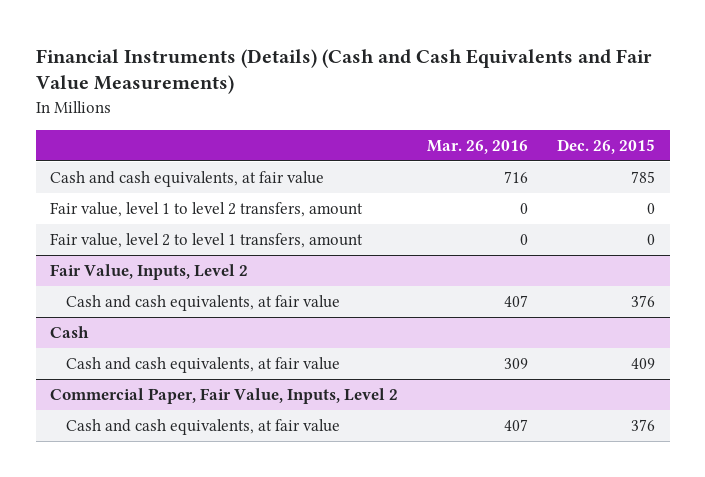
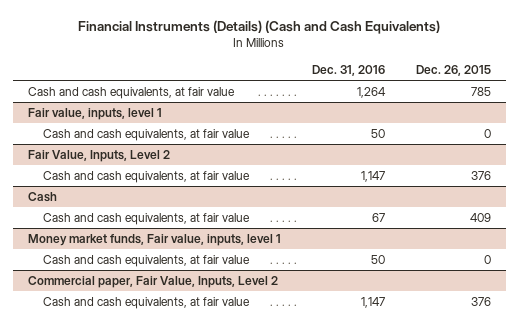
[35,48,652,95] Financial Instruments (Details) (Cash and Cash Equivalents and Fair Value Measurements) -> [78,20,441,35] Financial Instruments (Details) (Cash and Cash Equivalents)
[427,139,529,154] Mar. 26, 2016 -> none
none -> [311,64,385,76] Dec. 31, 2016
[50,201,364,217] Fair value, level 1 to level 2 transfers, amount -> none
[50,232,364,248] Fair value, level 2 to level 1 transfers, amount -> none
none -> [28,107,163,120] Fair value, inputs, level 1
none -> [42,128,250,141] Cash and cash equivalents, at fair value
none -> [28,233,282,246] Money market funds, Fair value, inputs, level 1
none -> [42,254,250,267] Cash and cash equivalents, at fair value
[50,387,399,404] Commercial Paper, Fair Value, Inputs, Level 2 -> [28,275,279,288] Commercial paper, Fair Value, Inputs, Level 2

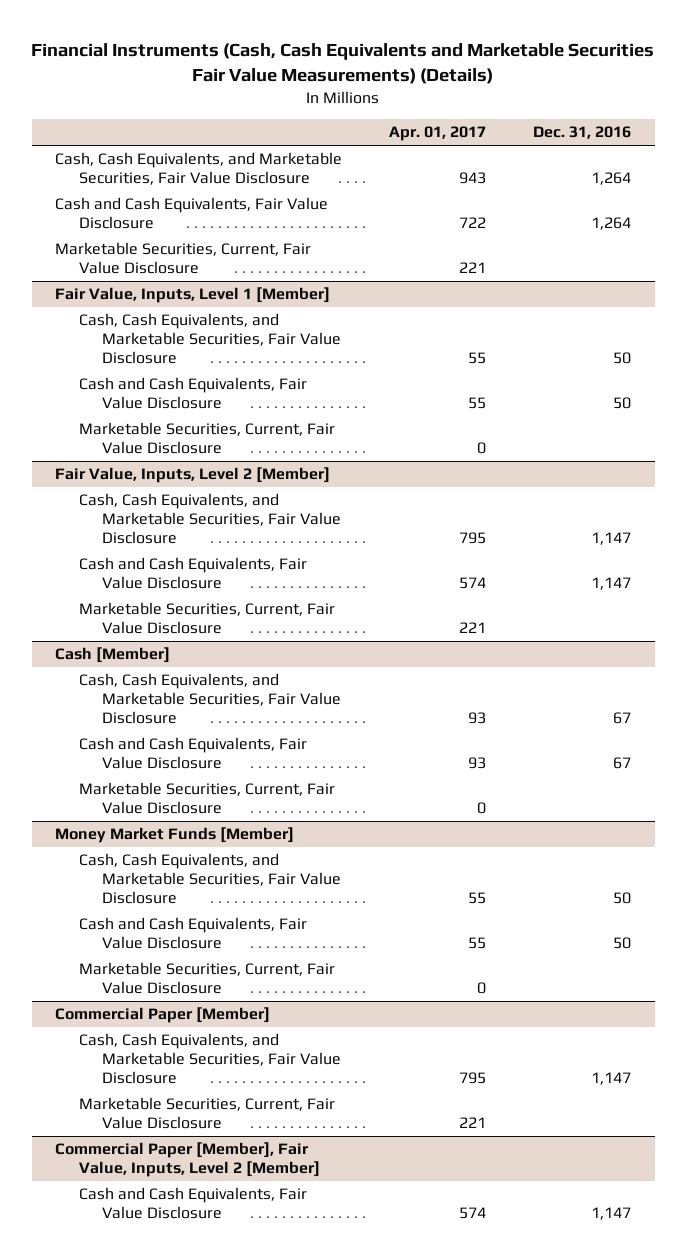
[78,20,441,35] Financial Instruments (Details) (Cash and Cash Equivalents) -> [31,43,655,85] Financial Instruments (Cash, Cash Equivalents and Marketable Securities Fair Value Measurements) (Details)
[415,64,491,76] Dec. 26, 2015 -> none
none -> [389,126,487,142] Apr. 01, 2017
[28,233,282,246] Money market funds, Fair value, inputs, level 1 -> none
none -> [55,152,343,186] Cash, Cash Equivalents, and Marketable Securities, Fair Value Disclosure
[28,86,236,99] Cash and cash equivalents, at fair value -> [55,197,329,230] Cash and Cash Equivalents, Fair Value Disclosure
none -> [55,242,312,275] Marketable Securities, Current, Fair Value Disclosure
[28,107,163,120] Fair value, inputs, level 1 -> [55,287,331,304] Fair Value, Inputs, Level 1 [Member]
none -> [78,313,342,364] Cash, Cash Equivalents, and Marketable Securities, Fair Value Disclosure
[42,128,250,141] Cash and cash equivalents, at fair value -> [78,377,307,410] Cash and Cash Equivalents, Fair Value Disclosure
none -> [78,422,335,455] Marketable Securities, Current, Fair Value Disclosure
[28,149,171,162] Fair Value, Inputs, Level 2 -> [55,467,331,484] Fair Value, Inputs, Level 2 [Member]
none -> [78,493,342,544] Cash, Cash Equivalents, and Marketable Securities, Fair Value Disclosure
[42,170,250,183] Cash and cash equivalents, at fair value -> [78,557,307,590] Cash and Cash Equivalents, Fair Value Disclosure
none -> [78,602,335,635] Marketable Securities, Current, Fair Value Disclosure
[28,191,58,202] Cash -> [55,647,171,664] Cash [Member]
none -> [78,673,342,724] Cash, Cash Equivalents, and Marketable Securities, Fair Value Disclosure
[42,212,250,225] Cash and cash equivalents, at fair value -> [78,737,307,770] Cash and Cash Equivalents, Fair Value Disclosure
none -> [78,782,335,815] Marketable Securities, Current, Fair Value Disclosure
none -> [55,827,295,844] Money Market Funds [Member]
none -> [78,853,342,904] Cash, Cash Equivalents, and Marketable Securities, Fair Value Disclosure
[42,254,250,267] Cash and cash equivalents, at fair value -> [78,917,307,950] Cash and Cash Equivalents, Fair Value Disclosure
none -> [78,962,335,995] Marketable Securities, Current, Fair Value Disclosure
none -> [55,1007,271,1024] Commercial Paper [Member]
none -> [78,1033,342,1084] Cash, Cash Equivalents, and Marketable Securities, Fair Value Disclosure
none -> [78,1097,335,1130] Marketable Securities, Current, Fair Value Disclosure
[28,275,279,288] Commercial paper, Fair Value, Inputs, Level 2 -> [55,1142,320,1178] Commercial Paper [Member], Fair Value, Inputs, Level 2 [Member]
[42,296,250,309] Cash and cash equivalents, at fair value -> [78,1187,307,1220] Cash and Cash Equivalents, Fair Value Disclosure

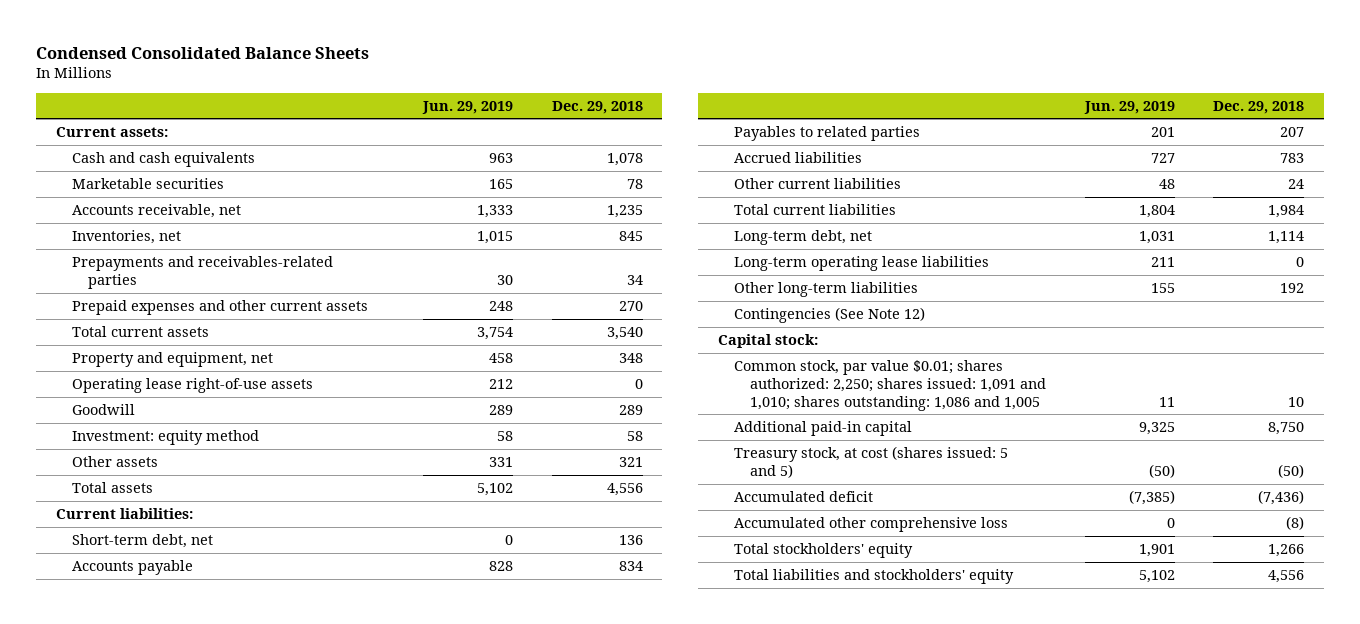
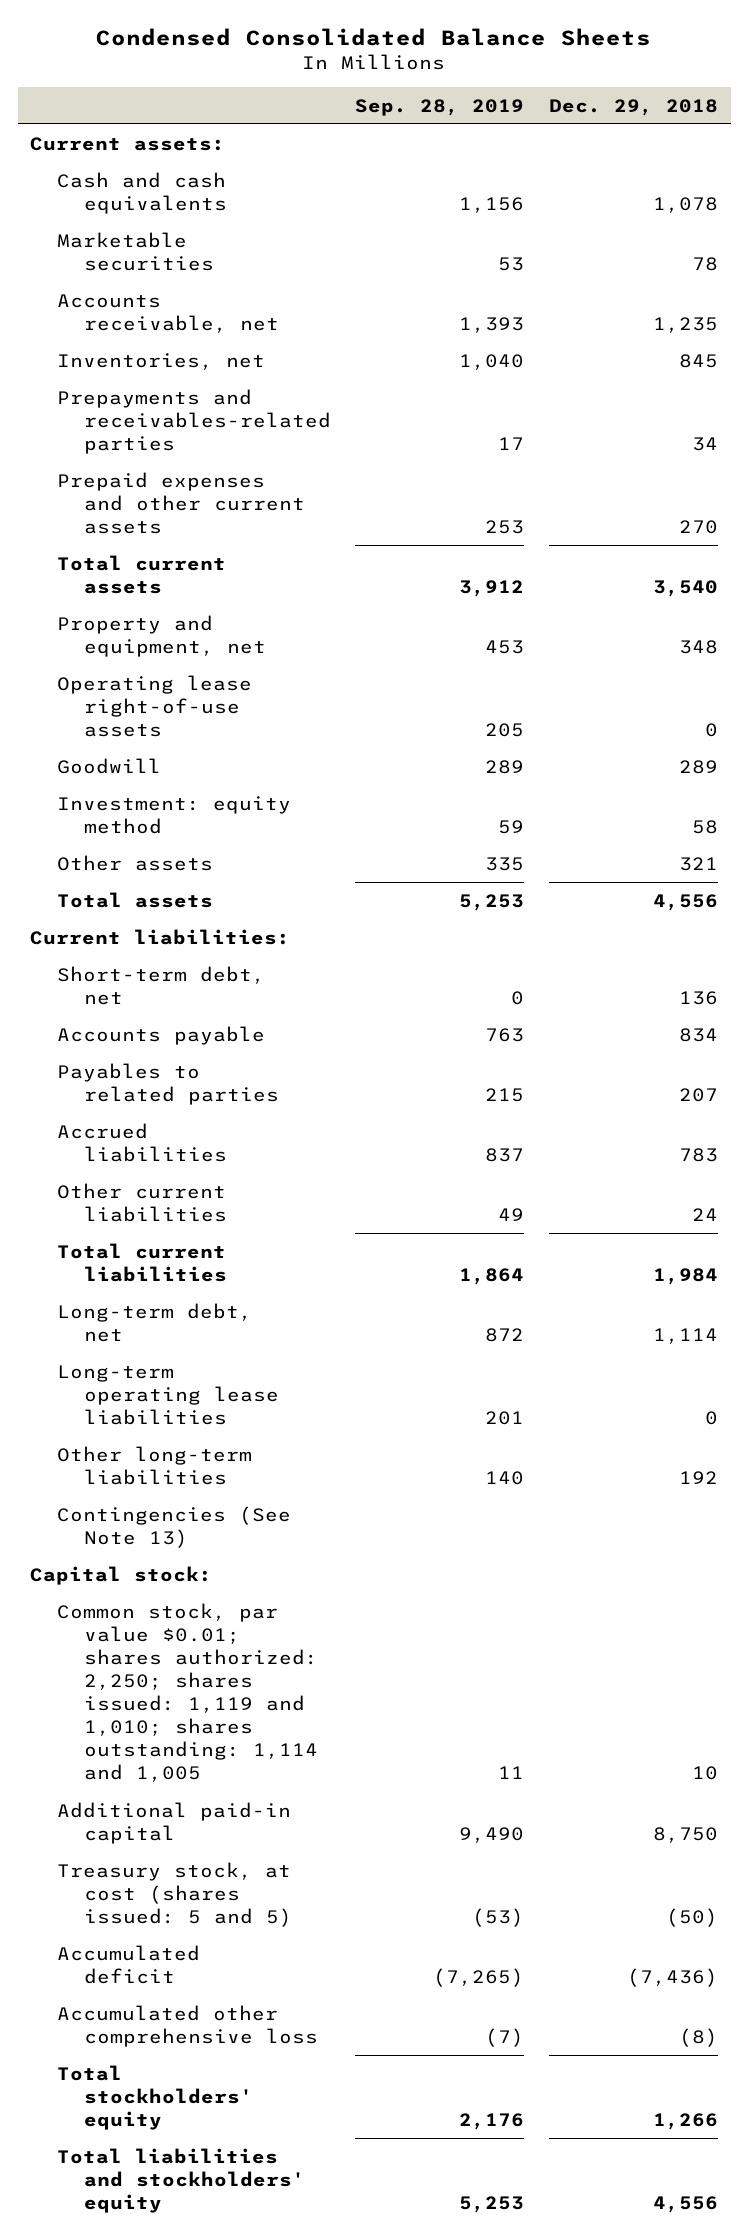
[421,100,513,114] Jun. 29, 2019 -> none
none -> [355,98,525,116] Sep. 28, 2019
[733,307,925,324] Contingencies (See Note 12) -> [56,1505,291,1548] Contingencies (See Note 13)
[733,360,1046,411] Common stock, par value $0.01; shares authorized: 2,250; shares issued: 1,091 and 1,010; shares outstanding: 1,086 and 1,005 -> [56,1602,318,1783] Common stock, par value $0.01; shares authorized: 2,250; shares issued: 1,119 and 1,010; shares outstanding: 1,114 and 1,005

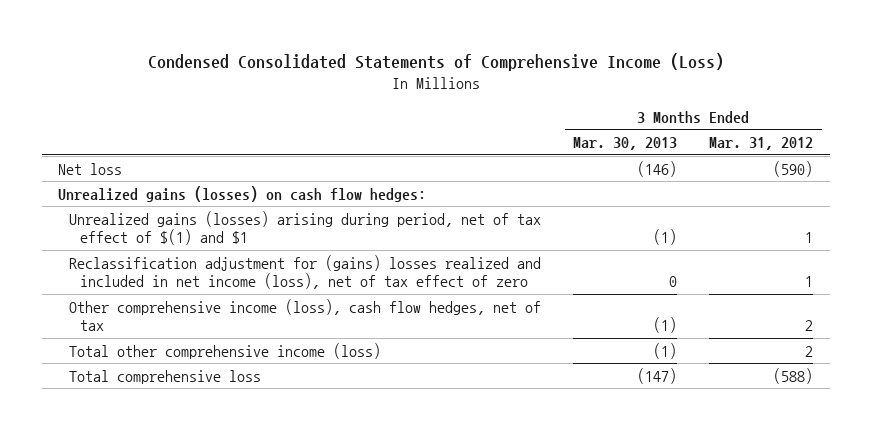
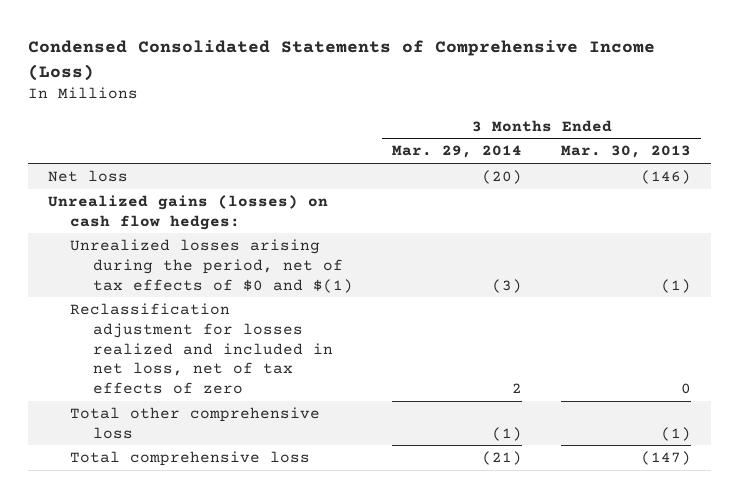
[709,136,814,150] Mar. 31, 2012 -> none
none -> [391,145,522,159] Mar. 29, 2014
[69,298,542,332] Other comprehensive income (loss), cash flow hedges, net of tax -> none
[69,210,542,246] Unrealized gains (losses) arising during period, net of tax effect of $(1) and $1 -> [70,238,353,293] Unrealized losses arising during the period, net of tax effects of $0 and $(1)
[69,254,542,290] Reclassification adjustment for (gains) losses realized and included in net income (loss), net of tax effect of zero -> [70,302,333,395] Reclassification adjustment for losses realized and included in net loss, net of tax effects of zero
[69,342,382,359] Total other comprehensive income (loss) -> [70,406,321,439] Total other comprehensive loss

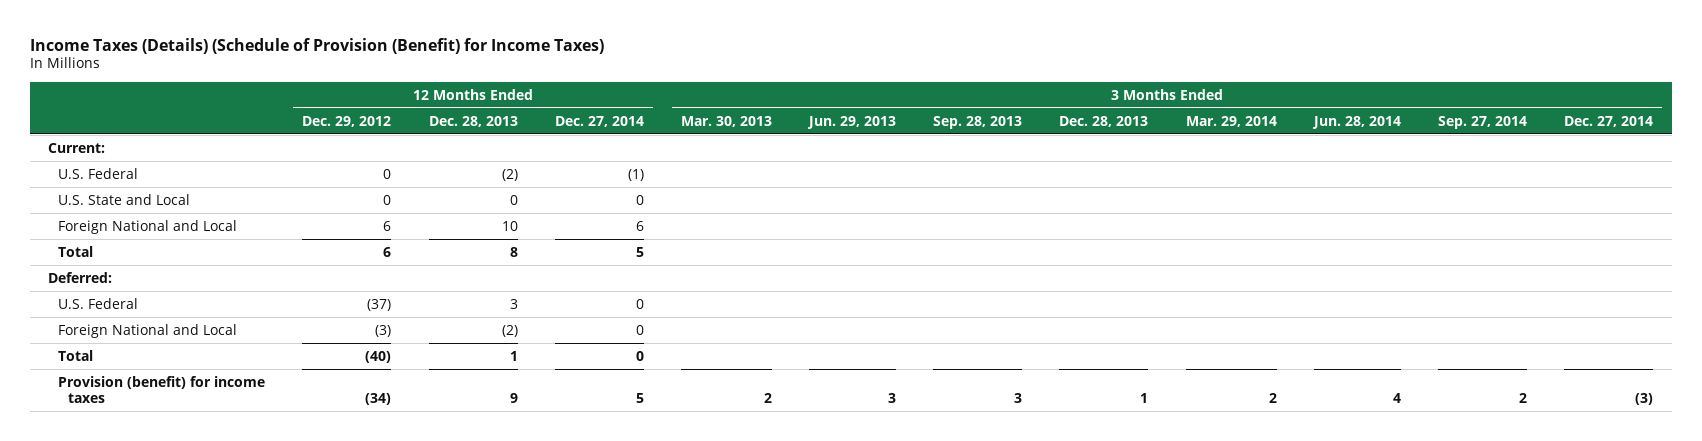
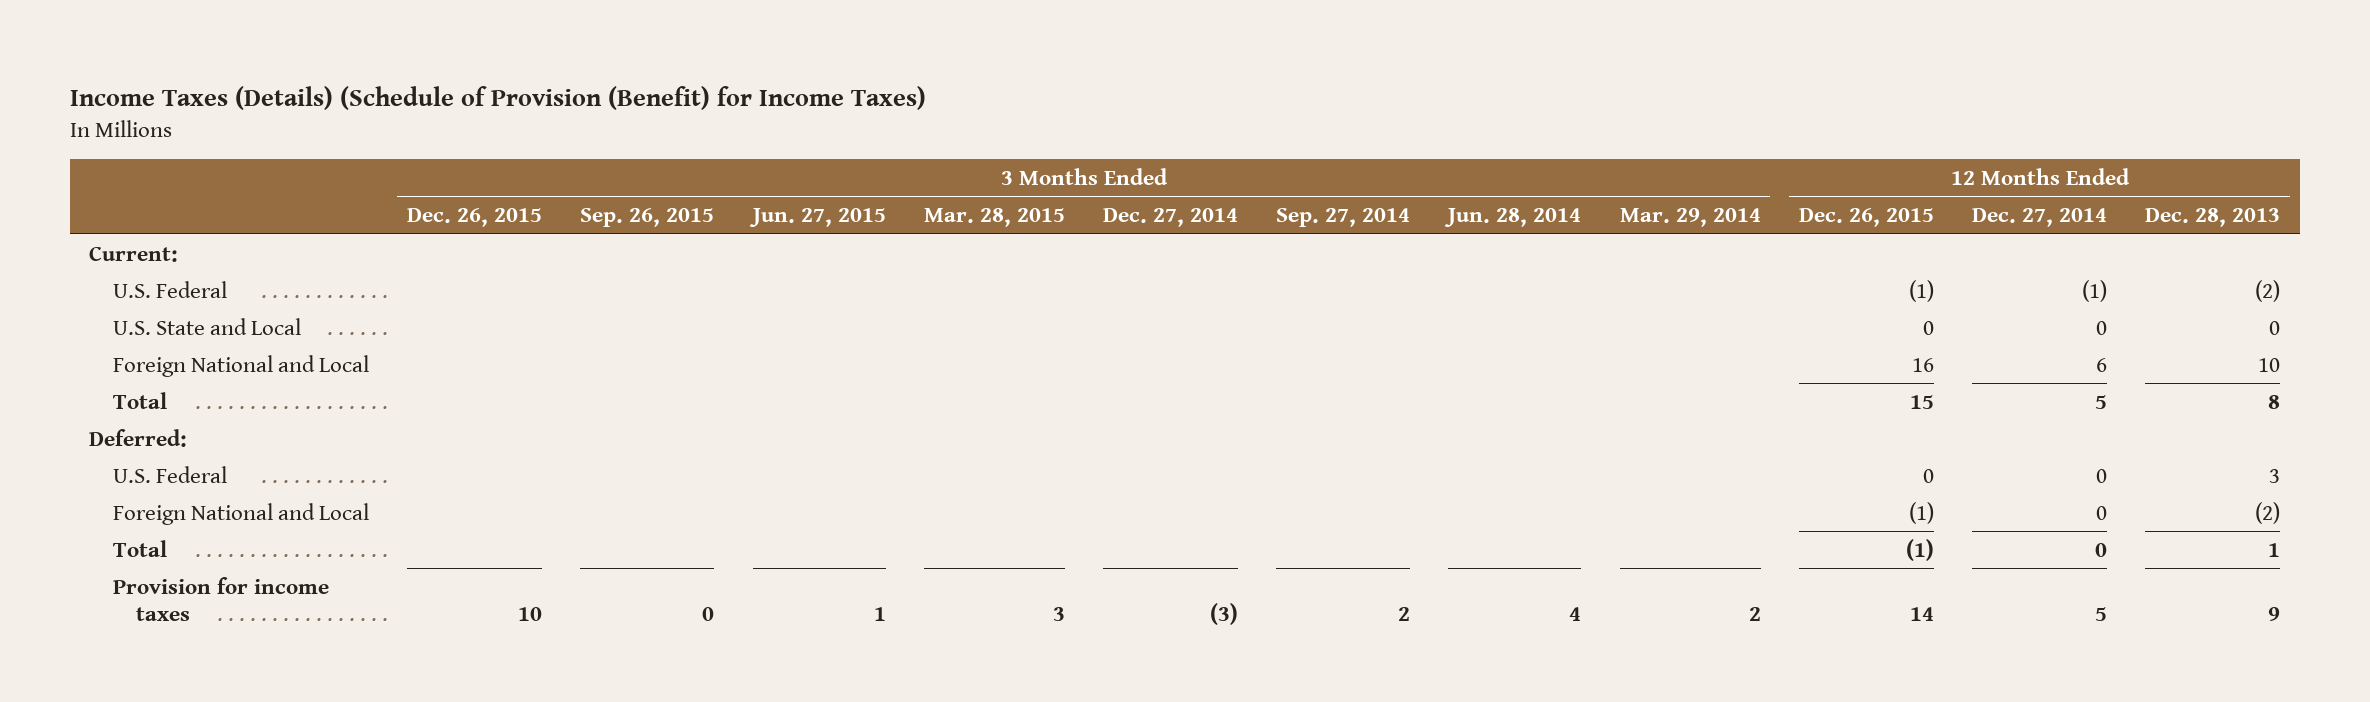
[302,115,392,127] Dec. 29, 2012 -> none
[680,115,772,127] Mar. 30, 2013 -> none
[807,115,897,129] Jun. 29, 2013 -> none
[933,115,1023,129] Sep. 28, 2013 -> none
[1059,115,1149,127] Dec. 28, 2013 -> none
none -> [407,208,543,228] Dec. 26, 2015
none -> [580,208,715,228] Sep. 26, 2015
none -> [748,208,886,228] Jun. 27, 2015
none -> [923,208,1065,228] Mar. 28, 2015
none -> [1798,208,1934,228] Dec. 26, 2015
[58,375,266,403] Provision (benefit) for income taxes -> [112,576,329,621] Provision for income taxes

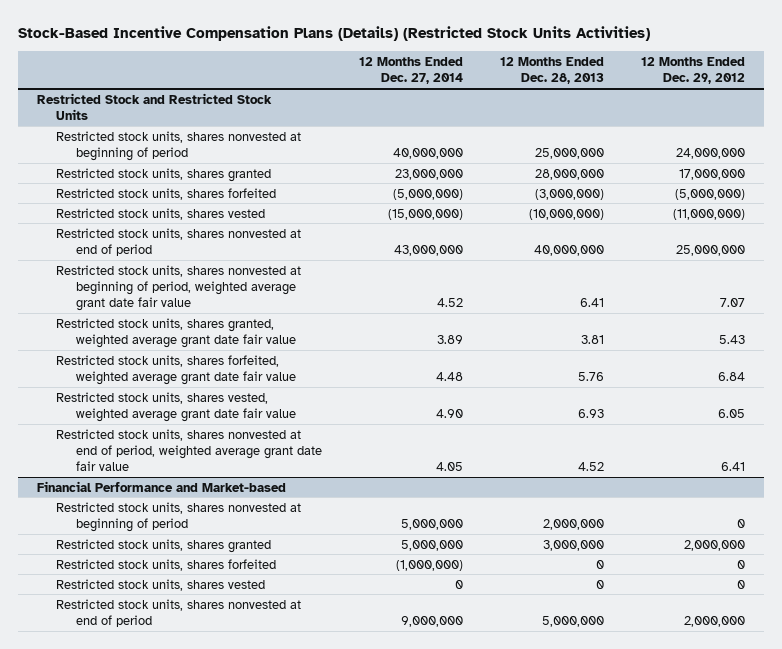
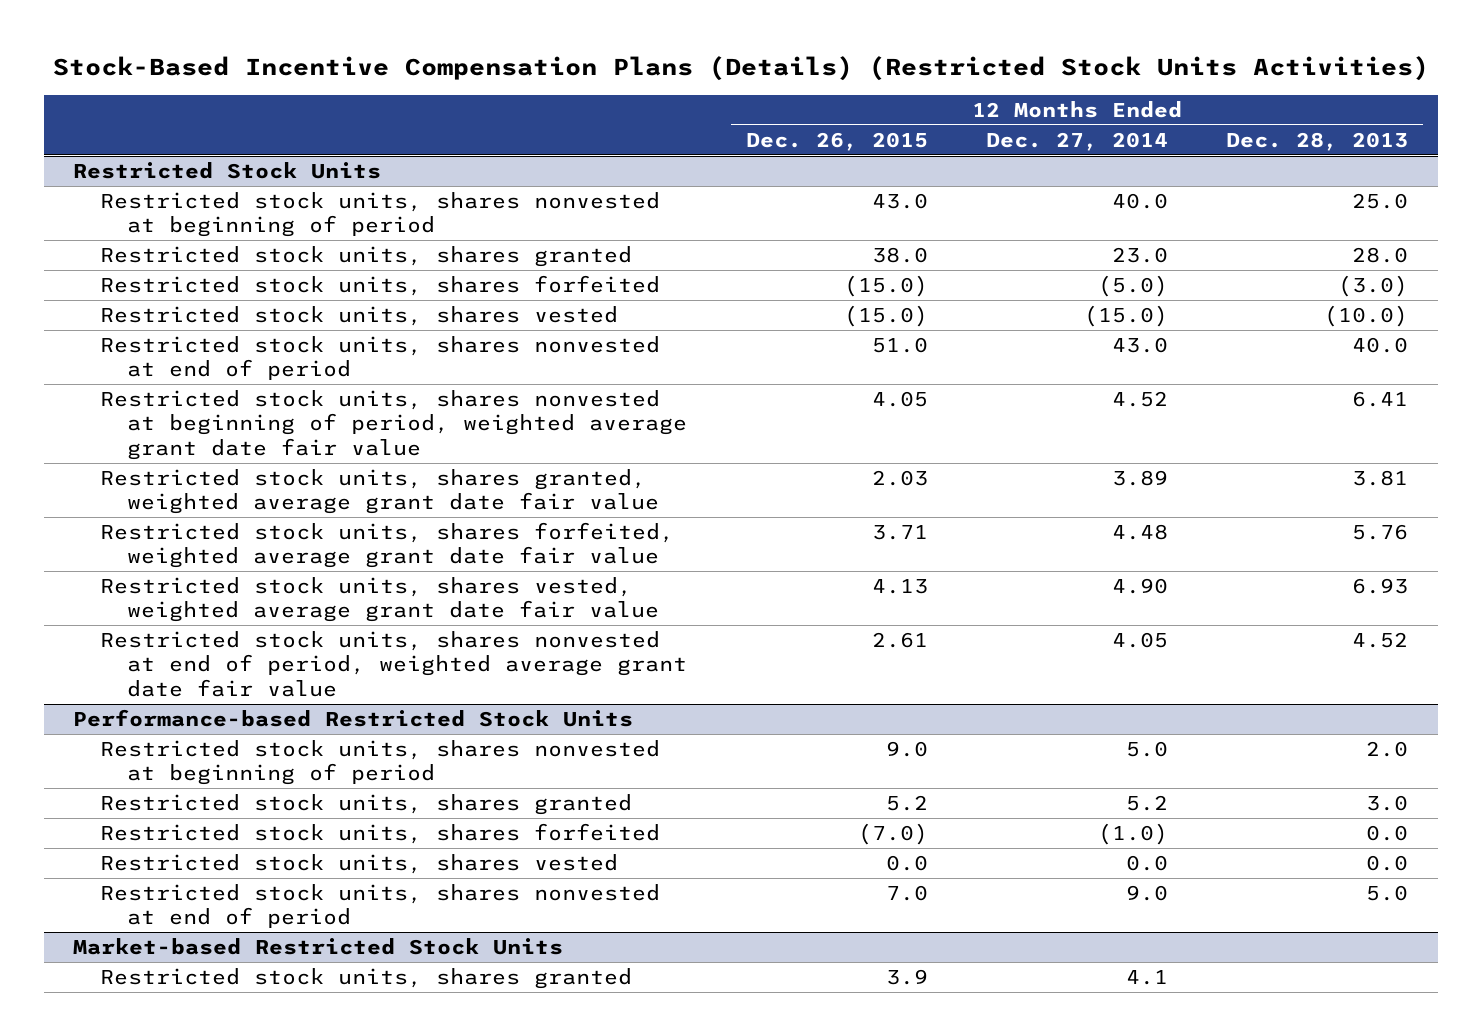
[641,57,746,85] 12 Months Ended Dec. 29, 2012 -> none
none -> [745,131,928,151] Dec. 26, 2015
[36,92,272,120] Restricted Stock and Restricted Stock Units -> [73,161,382,179] Restricted Stock Units
[393,147,464,159] 40,000,000 -> [1111,192,1168,209] 40.0
[535,147,605,159] 25,000,000 -> [1352,192,1409,209] 25.0
[395,168,464,180] 23,000,000 -> [1111,246,1168,263] 23.0
[535,168,605,180] 28,000,000 -> [1352,246,1409,263] 28.0
[393,188,464,200] (5,000,000) -> [1097,274,1168,297] (5.0)
[535,188,605,200] (3,000,000) -> [1338,274,1409,297] (3.0)
[388,208,464,220] (15,000,000) -> [1083,304,1168,327] (15.0)
[529,208,605,220] (10,000,000) -> [1324,304,1409,327] (10.0)
[394,244,464,256] 43,000,000 -> [1111,336,1168,353] 43.0
[534,244,605,256] 40,000,000 -> [1352,336,1409,353] 40.0
[36,480,286,492] Financial Performance and Market-based -> none
none -> [73,708,634,727] Performance-based Restricted Stock Units
[401,518,464,530] 5,000,000 -> [1125,740,1168,757] 5.0
[543,518,605,530] 2,000,000 -> [1366,740,1409,757] 2.0
[401,539,464,551] 5,000,000 -> [1125,794,1168,811] 5.2
[543,539,605,551] 3,000,000 -> [1366,794,1409,811] 3.0
[396,559,464,571] (1,000,000) -> [1097,822,1168,845] (1.0)
[596,559,605,569] 0 -> [1366,824,1409,841] 0.0
[455,579,464,589] 0 -> [1125,854,1168,871] 0.0
[596,579,605,589] 0 -> [1366,854,1409,871] 0.0
[401,615,464,627] 9,000,000 -> [1125,884,1168,901] 9.0
[542,615,605,627] 5,000,000 -> [1366,884,1409,901] 5.0
none -> [73,937,564,955] Market-based Restricted Stock Units
none -> [100,967,633,989] Restricted stock units, shares granted

